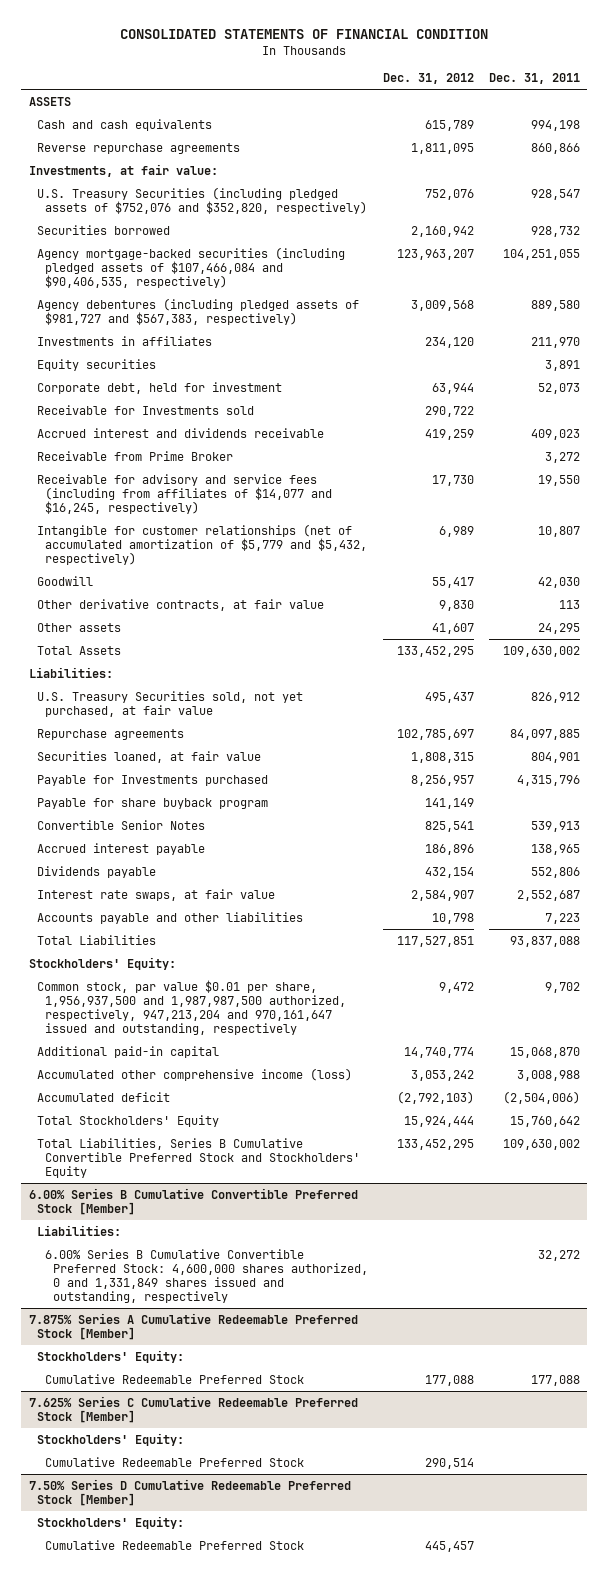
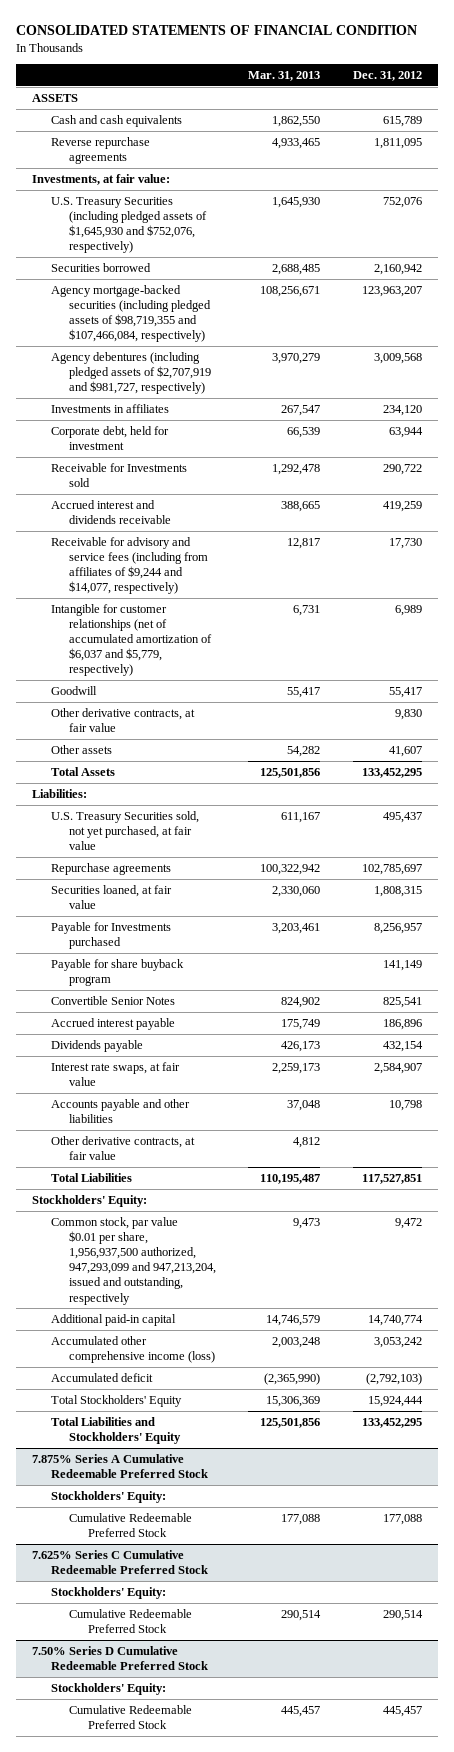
[488,73,580,85] Dec. 31, 2011 -> none
none -> [248,70,321,81] Mar. 31, 2013
[36,186,368,214] U.S. Treasury Securities (including pledged assets of $752,076 and $352,820, respectively) -> [50,196,208,254] U.S. Treasury Securities (including pledged assets of $1,645,930 and $752,076, respectively)
[36,246,345,289] Agency mortgage-backed securities (including pledged assets of $107,466,084 and $90,406,535, respectively) -> [50,284,212,343] Agency mortgage-backed securities (including pledged assets of $98,719,355 and $107,466,084, respectively)
[36,297,359,325] Agency debentures (including pledged assets of $981,727 and $567,383, respectively) -> [50,351,212,395] Agency debentures (including pledged assets of $2,707,919 and $981,727, respectively)
[36,358,156,371] Equity securities -> none
[36,450,233,461] Receivable from Prime Broker -> none
[36,473,333,515] Receivable for advisory and service fees (including from affiliates of $14,077 and $16,245, respectively) -> [50,536,209,595] Receivable for advisory and service fees (including from affiliates of $9,244 and $14,077, respectively)
[36,523,368,566] Intangible for customer relationships (net of accumulated amortization of $5,779 and $5,432, respectively) -> [50,603,213,677] Intangible for customer relationships (net of accumulated amortization of $6,037 and $5,779, respectively)
none -> [50,1135,195,1160] Other derivative contracts, at fair value
[36,979,347,1036] Common stock, par value $0.01 per share, 1,956,937,500 and 1,987,987,500 authorized, respectively, 947,213,204 and 970,161,647 issued and outstanding, respectively -> [50,1216,217,1305] Common stock, par value $0.01 per share, 1,956,937,500 authorized, 947,293,099 and 947,213,204, issued and outstanding, respectively
[28,1187,358,1215] 6.00% Series B Cumulative Convertible Preferred Stock [Member] -> none
[36,1224,121,1236] Liabilities: -> none
[45,1248,369,1304] 6.00% Series B Cumulative Convertible Preferred Stock: 4,600,000 shares authorized, 0 and 1,331,849 shares issued and outstanding, respectively -> none
[36,1137,361,1179] Total Liabilities, Series B Cumulative Convertible Preferred Stock and Stockholders' Equity -> [50,1416,182,1444] Total Liabilities and Stockholders' Equity
[28,1312,358,1340] 7.875% Series A Cumulative Redeemable Preferred Stock [Member] -> [32,1453,208,1478] 7.875% Series A Cumulative Redeemable Preferred Stock
[28,1395,358,1423] 7.625% Series C Cumulative Redeemable Preferred Stock [Member] -> [32,1549,208,1574] 7.625% Series C Cumulative Redeemable Preferred Stock
[28,1478,351,1506] 7.50% Series D Cumulative Redeemable Preferred Stock [Member] -> [32,1645,208,1670] 7.50% Series D Cumulative Redeemable Preferred Stock

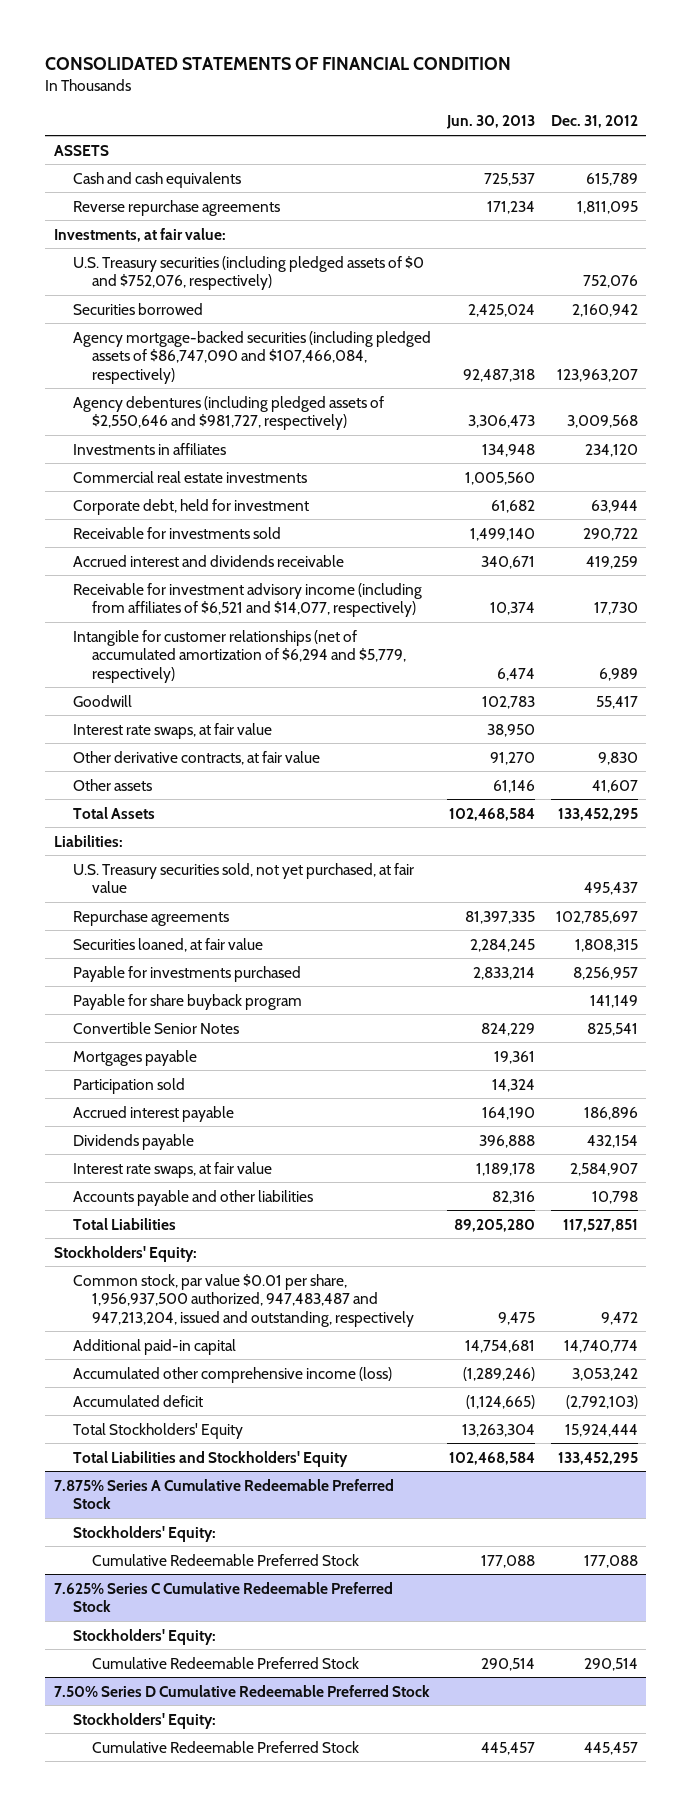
[248,70,321,81] Mar. 31, 2013 -> none
none -> [445,115,535,130] Jun. 30, 2013
[50,196,208,254] U.S. Treasury Securities (including pledged assets of $1,645,930 and $752,076, respectively) -> [72,255,424,291] U.S. Treasury securities (including pledged assets of $0 and $752,076, respectively)
[50,284,212,343] Agency mortgage-backed securities (including pledged assets of $98,719,355 and $107,466,084, respectively) -> [72,330,431,384] Agency mortgage-backed securities (including pledged assets of $86,747,090 and $107,466,084, respectively)
[50,351,212,395] Agency debentures (including pledged assets of $2,707,919 and $981,727, respectively) -> [72,395,384,431] Agency debentures (including pledged assets of $2,550,646 and $981,727, respectively)
none -> [72,470,307,483] Commercial real estate investments
[50,462,187,487] Receivable for Investments sold -> [72,526,281,539] Receivable for investments sold
[50,536,209,595] Receivable for advisory and service fees (including from affiliates of $9,244 and $14,077, respectively) -> [72,582,422,618] Receivable for investment advisory income (including from affiliates of $6,521 and $14,077, respectively)
[50,603,213,677] Intangible for customer relationships (net of accumulated amortization of $6,037 and $5,779, respectively) -> [72,629,406,683] Intangible for customer relationships (net of accumulated amortization of $6,294 and $5,779, respectively)
none -> [72,722,272,739] Interest rate swaps, at fair value
[50,810,199,851] U.S. Treasury Securities sold, not yet purchased, at fair value -> [72,862,414,894] U.S. Treasury securities sold, not yet purchased, at fair value
[50,921,171,949] Payable for Investments purchased -> [72,965,301,982] Payable for investments purchased
none -> [72,1049,197,1066] Mortgages payable
none -> [72,1077,185,1094] Participation sold
[50,1135,195,1160] Other derivative contracts, at fair value -> none
[50,1216,217,1305] Common stock, par value $0.01 per share, 1,956,937,500 authorized, 947,293,099 and 947,213,204, issued and outstanding, respectively -> [72,1273,414,1327] Common stock, par value $0.01 per share, 1,956,937,500 authorized, 947,483,487 and 947,213,204, issued and outstanding, respectively

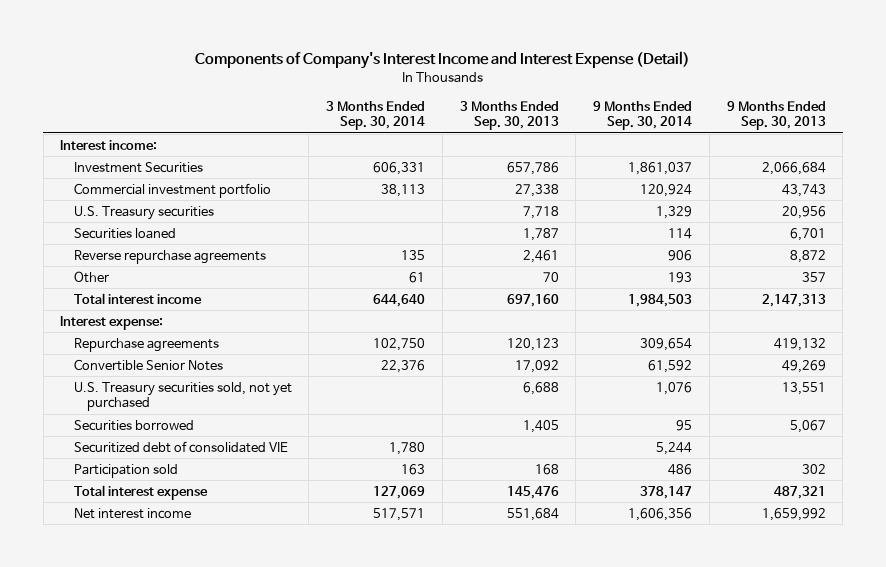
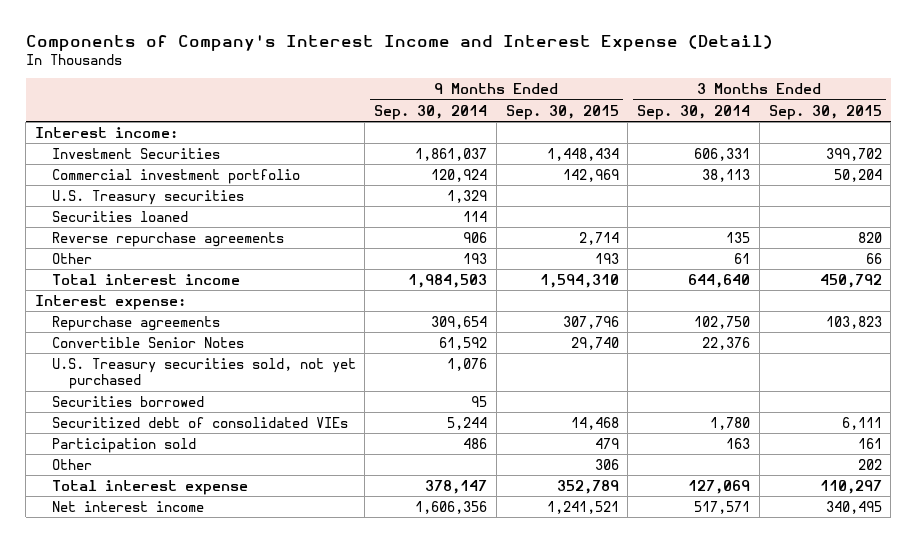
[459,100,559,131] 3 Months Ended Sep. 30, 2013 -> none
[726,100,826,131] 9 Months Ended Sep. 30, 2013 -> none
none -> [505,104,619,120] Sep. 30, 2015
none -> [768,104,882,120] Sep. 30, 2015
[73,440,288,453] Securitized debt of consolidated VIE -> [51,416,348,428] Securitized debt of consolidated VIEs
none -> [51,458,92,470] Other

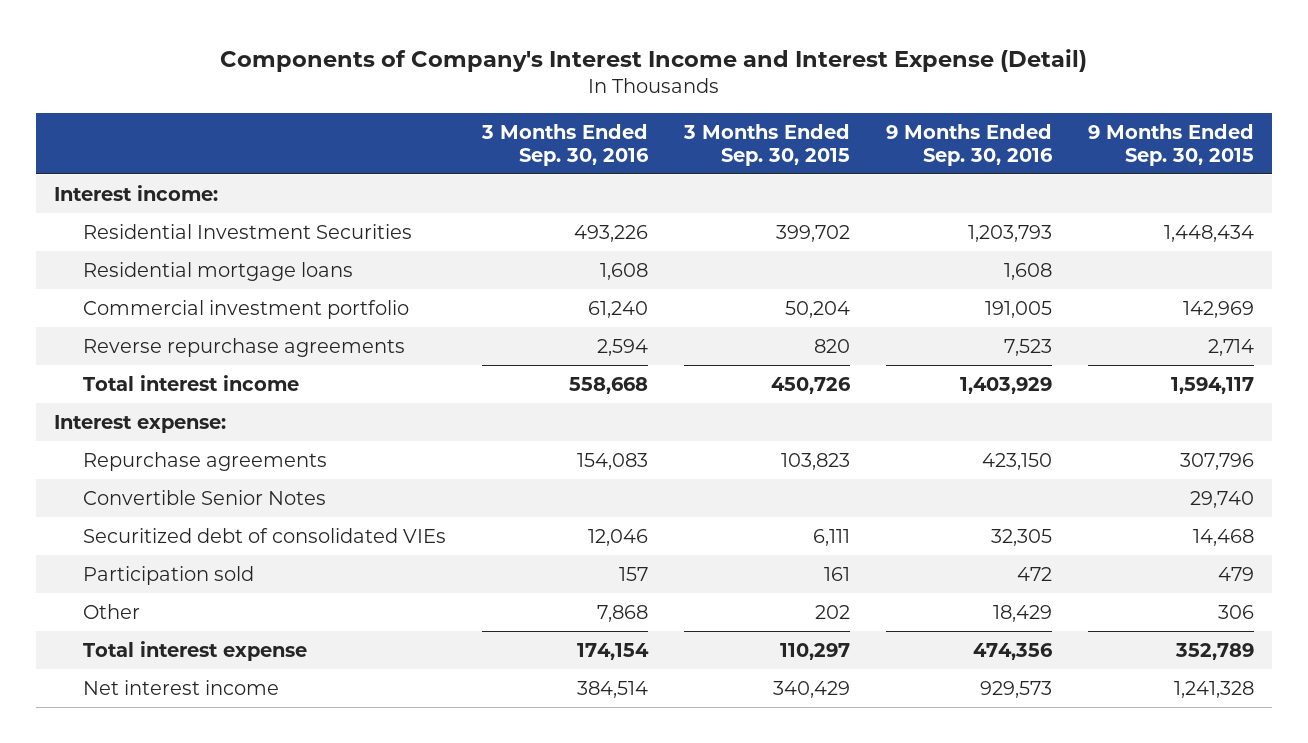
[374,104,488,120] Sep. 30, 2014 -> none
[637,104,751,120] Sep. 30, 2014 -> none
none -> [481,123,650,166] 3 Months Ended Sep. 30, 2016
none -> [886,123,1054,166] 9 Months Ended Sep. 30, 2016
[51,147,220,159] Investment Securities -> [83,223,413,239] Residential Investment Securities
none -> [83,261,354,281] Residential mortgage loans
[51,189,244,205] U.S. Treasury securities -> none
[51,210,188,222] Securities loaned -> none
[51,252,92,264] Other -> none
[539,273,619,288] 1,594,310 -> [1171,376,1255,394] 1,594,117
[819,273,882,288] 450,792 -> [771,376,852,394] 450,726
[51,357,356,389] U.S. Treasury securities sold, not yet purchased -> none
[51,395,204,407] Securities borrowed -> none
[546,500,619,514] 1,241,521 -> [1174,680,1255,698] 1,241,328
[825,500,882,514] 340,495 -> [773,680,851,698] 340,429

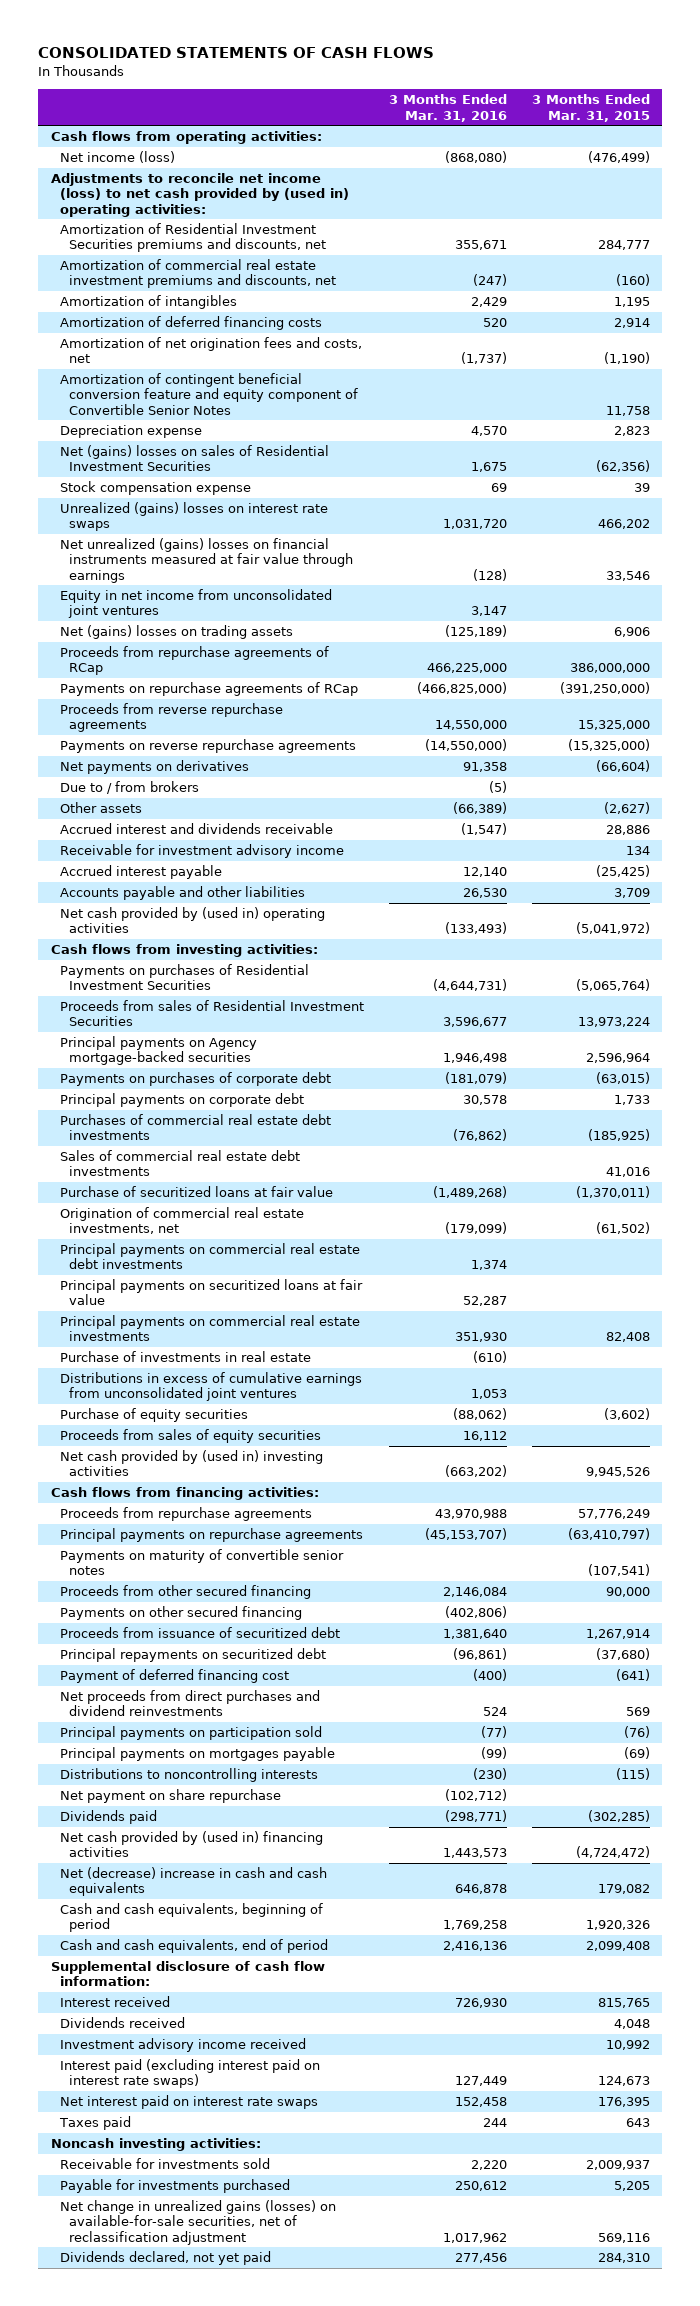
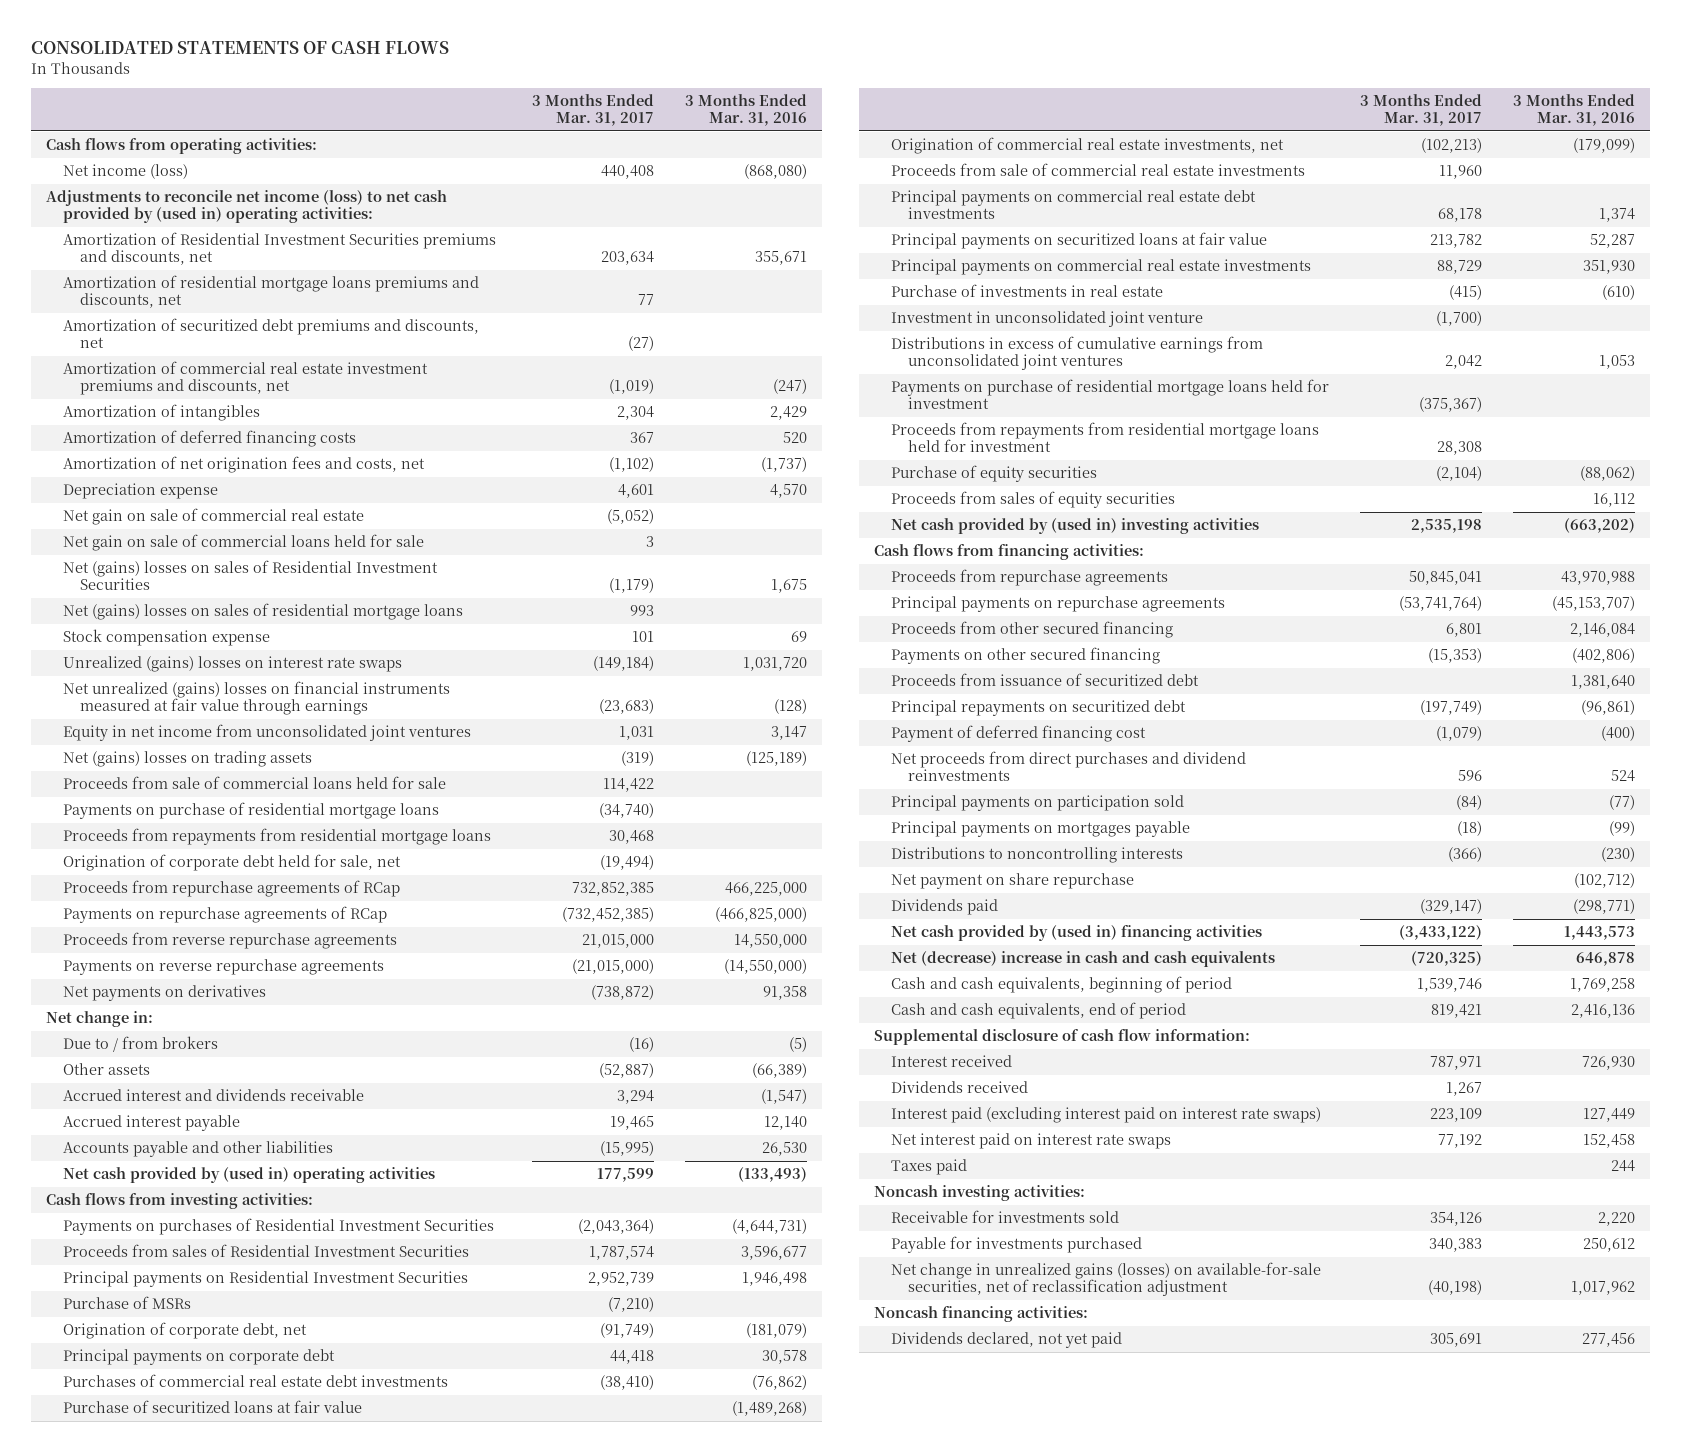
[531,94,650,122] 3 Months Ended Mar. 31, 2015 -> none
none -> [532,94,655,127] 3 Months Ended Mar. 31, 2017
none -> [63,275,480,309] Amortization of residential mortgage loans premiums and discounts, net
none -> [63,318,480,349] Amortization of securitized debt premiums and discounts, net
[59,373,359,415] Amortization of contingent beneficial conversion feature and equity component of Convertible Senior Notes -> none
none -> [63,508,365,526] Net gain on sale of commercial real estate
none -> [63,534,425,552] Net gain on sale of commercial loans held for sale
none -> [63,603,464,621] Net (gains) losses on sales of residential mortgage loans
none -> [63,776,447,790] Proceeds from sale of commercial loans held for sale
none -> [63,802,440,820] Payments on purchase of residential mortgage loans
none -> [63,828,492,846] Proceeds from repayments from residential mortgage loans
none -> [63,854,402,872] Origination of corporate debt held for sale, net
none -> [46,1011,154,1028] Net change in:
[59,844,344,859] Receivable for investment advisory income -> none
[59,1036,257,1066] Principal payments on Agency mortgage-backed securities -> [63,1271,469,1288] Principal payments on Residential Investment Securities
none -> [63,1296,192,1310] Purchase of MSRs
[59,1072,331,1087] Payments on purchases of corporate debt -> [63,1322,308,1340] Origination of corporate debt, net
[59,1150,300,1177] Sales of commercial real estate debt investments -> none
none -> [891,163,1306,177] Proceeds from sale of commercial real estate investments
none -> [891,311,1204,328] Investment in unconsolidated joint venture
none -> [891,379,1330,410] Payments on purchase of residential mortgage loans held for investment
none -> [891,422,1320,453] Proceeds from repayments from residential mortgage loans held for investment
[59,1549,344,1576] Payments on maturity of convertible senior notes -> none
[59,2038,306,2053] Investment advisory income received -> none
none -> [874,1306,1089,1323] Noncash financing activities:

